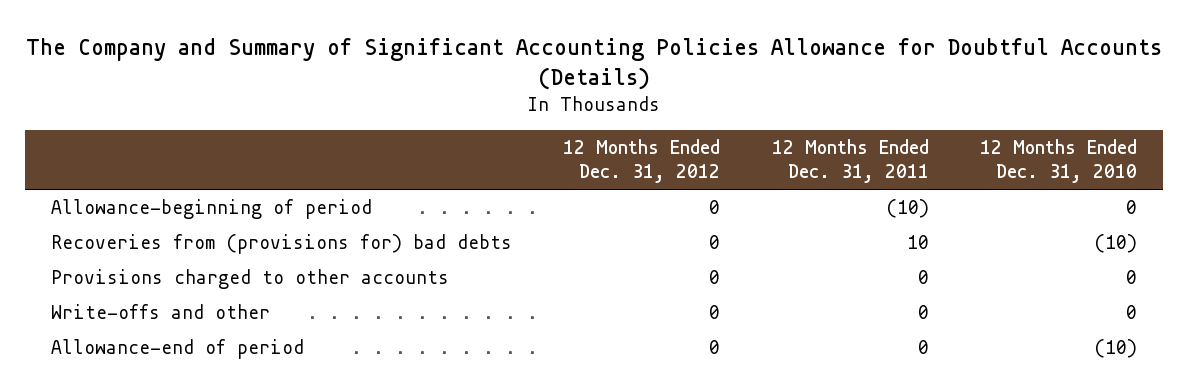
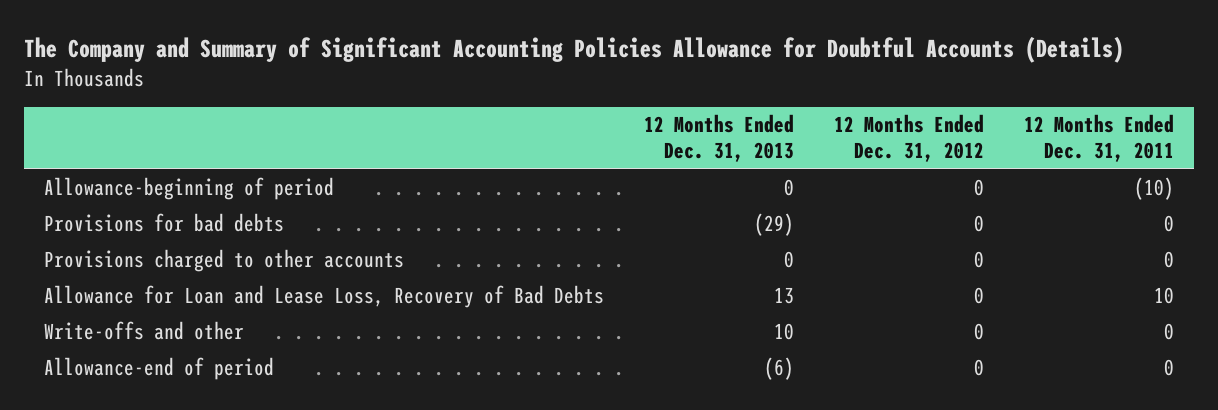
[980,138,1138,184] 12 Months Ended Dec. 31, 2010 -> none
none -> [643,114,794,163] 12 Months Ended Dec. 31, 2013
[51,233,513,254] Recoveries from (provisions for) bad debts -> [43,213,284,233] Provisions for bad debts
[906,234,929,249] 10 -> [1164,215,1175,233] 0
none -> [43,285,604,309] Allowance for Loan and Lease Loss, Recovery of Bad Debts

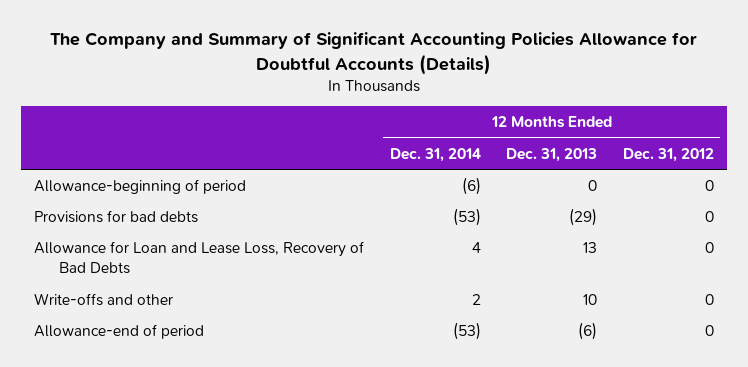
[1024,114,1175,163] 12 Months Ended Dec. 31, 2011 -> none
none -> [389,147,481,162] Dec. 31, 2014
[43,249,404,273] Provisions charged to other accounts -> none

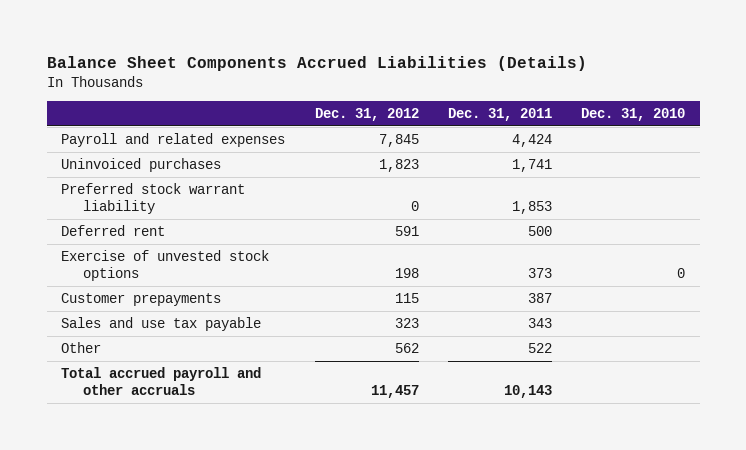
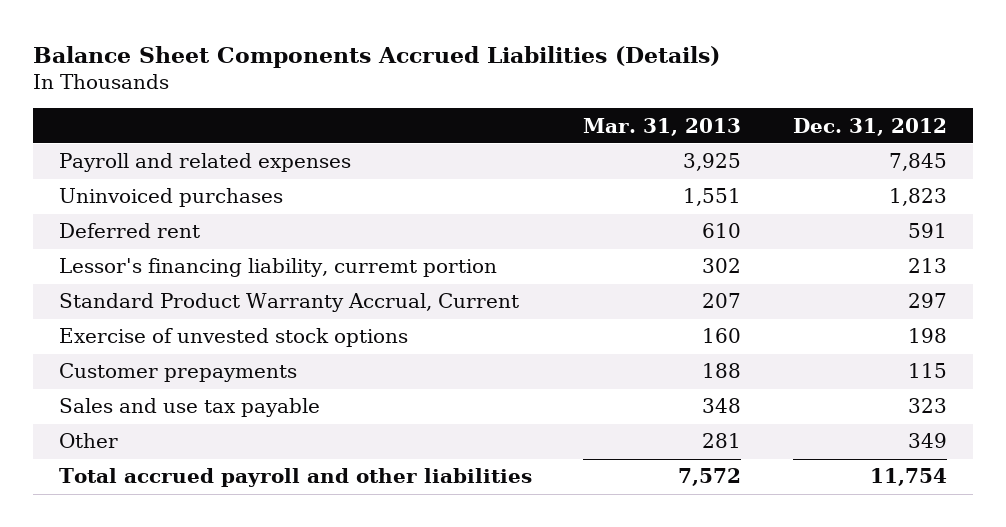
[447,107,552,121] Dec. 31, 2011 -> none
[581,107,686,121] Dec. 31, 2010 -> none
none -> [583,117,742,136] Mar. 31, 2013
[61,183,246,215] Preferred stock warrant liability -> none
none -> [58,258,497,278] Lessor's financing liability, curremt portion
none -> [58,293,519,313] Standard Product Warranty Accrual, Current
[394,343,419,354] 562 -> [908,433,948,449] 349
[61,367,262,396] Total accrued payroll and other accruals -> [58,468,532,488] Total accrued payroll and other liabilities
[370,385,419,399] 11,457 -> [870,468,948,487] 11,754

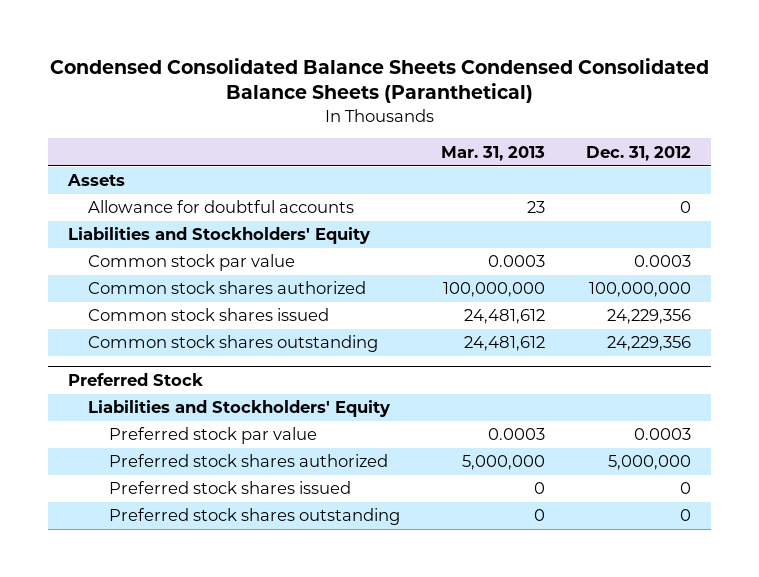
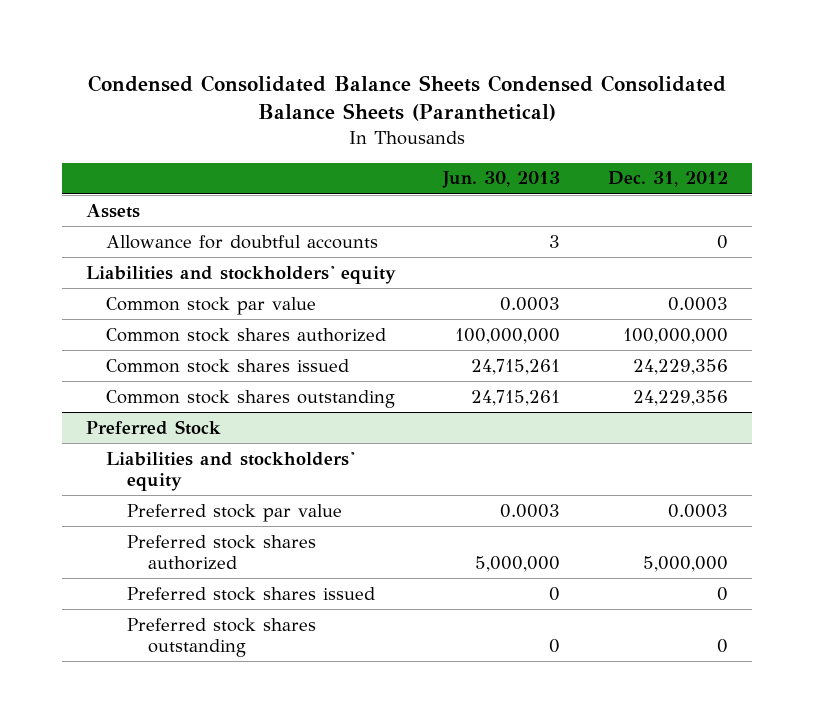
[440,145,545,161] Mar. 31, 2013 -> none
none -> [442,171,561,189] Jun. 30, 2013
[68,227,371,245] Liabilities and Stockholders' Equity -> [85,265,396,284] Liabilities and stockholders' equity
[88,400,391,418] Liabilities and Stockholders' Equity -> [106,451,356,492] Liabilities and stockholders' equity

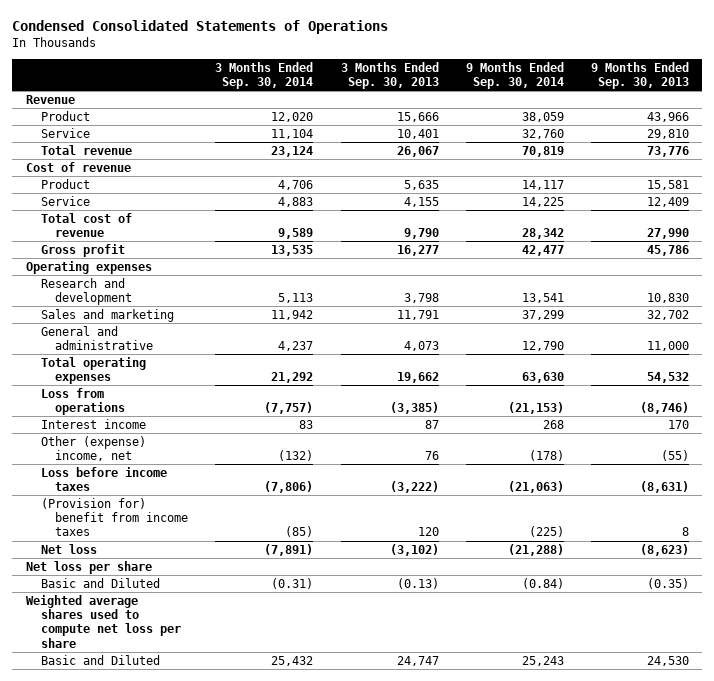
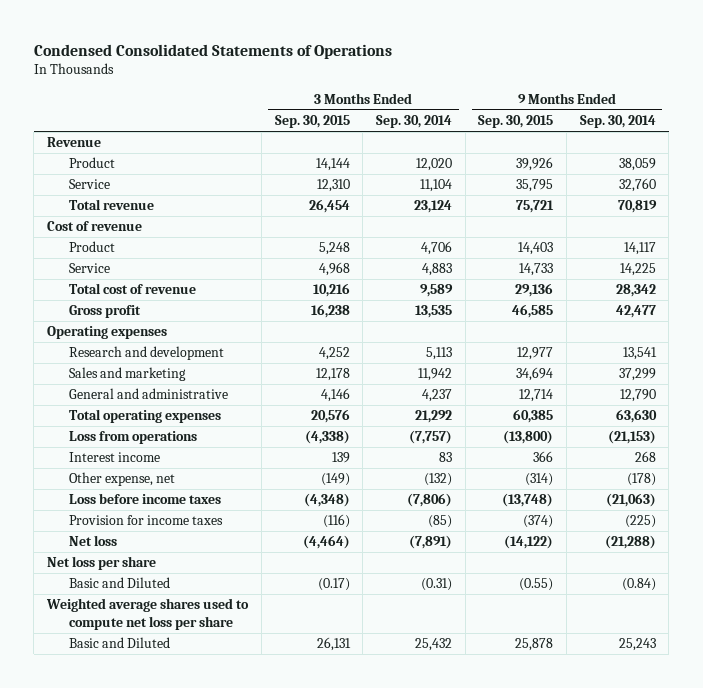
[340,62,439,90] 3 Months Ended Sep. 30, 2013 -> none
[590,62,689,90] 9 Months Ended Sep. 30, 2013 -> none
none -> [274,115,350,129] Sep. 30, 2015
none -> [478,115,554,129] Sep. 30, 2015
[40,435,146,462] Other (expense) income, net -> [69,472,176,487] Other expense, net
[40,497,189,537] (Provision for) benefit from income taxes -> [69,515,224,526] Provision for income taxes

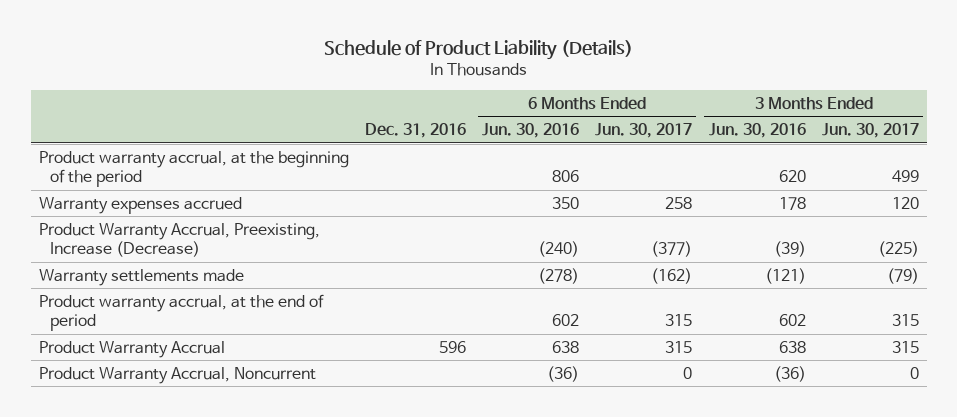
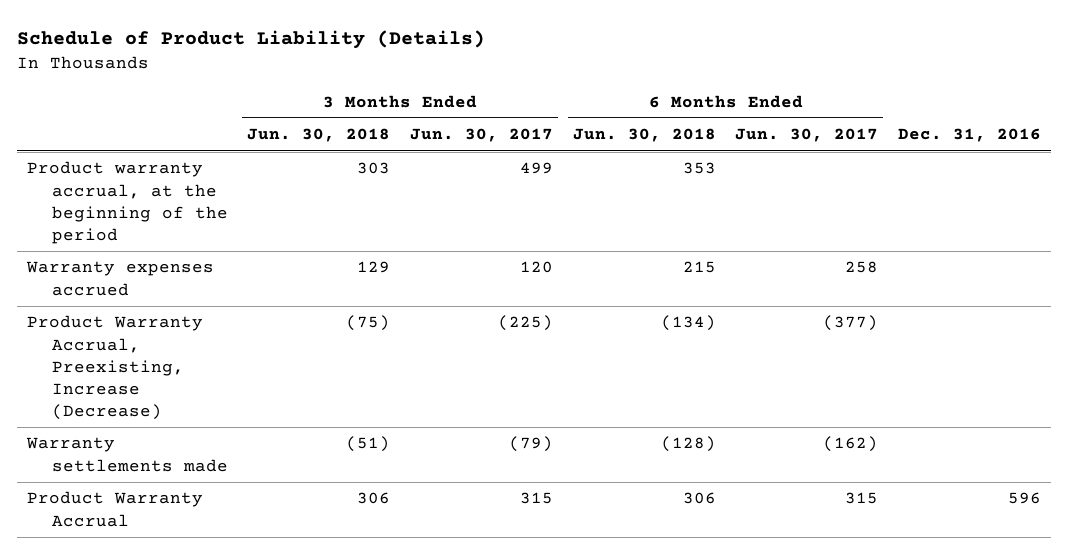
[482,122,580,138] Jun. 30, 2016 -> none
[708,122,806,138] Jun. 30, 2016 -> none
none -> [247,128,391,143] Jun. 30, 2018
none -> [572,128,716,143] Jun. 30, 2018
[38,293,324,332] Product warranty accrual, at the end of period -> none
[38,366,316,384] Product Warranty Accrual, Noncurrent -> none

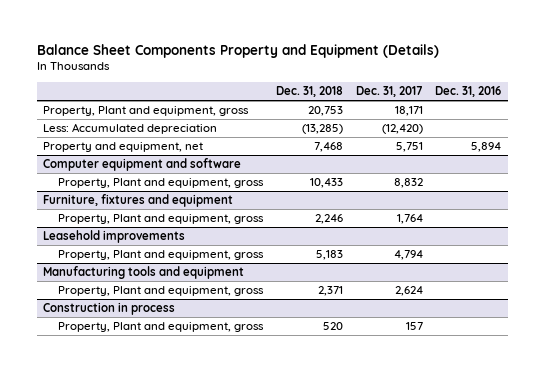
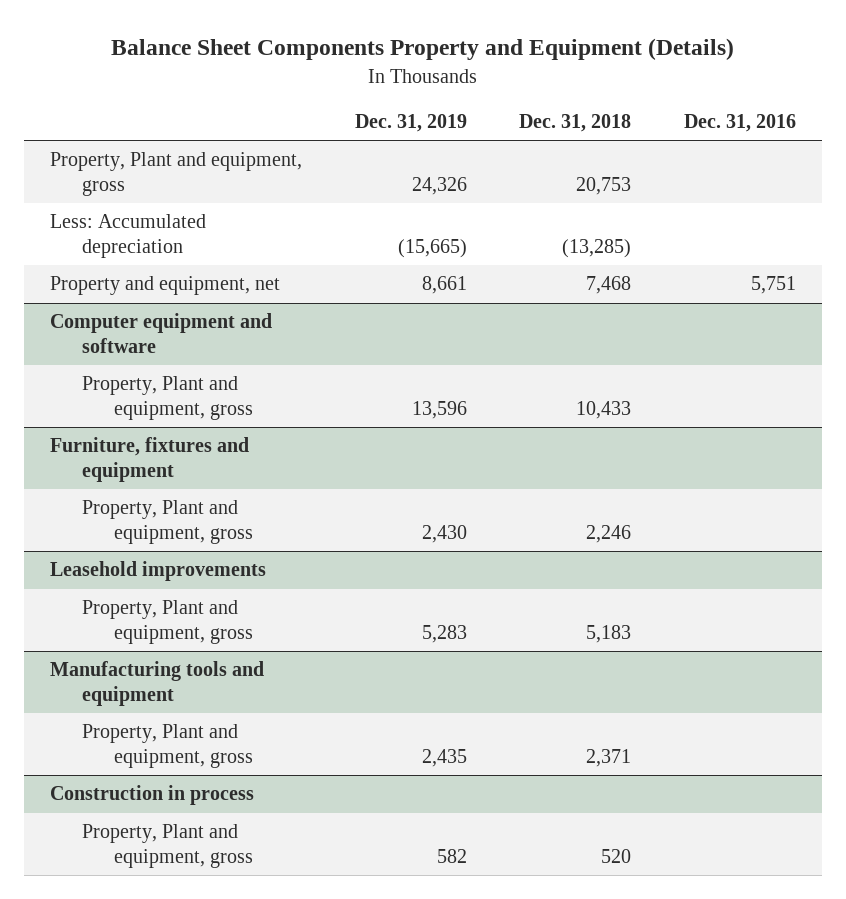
[355,86,423,98] Dec. 31, 2017 -> none
none -> [354,114,467,133] Dec. 31, 2019
[471,142,502,153] 5,894 -> [750,276,796,295] 5,751

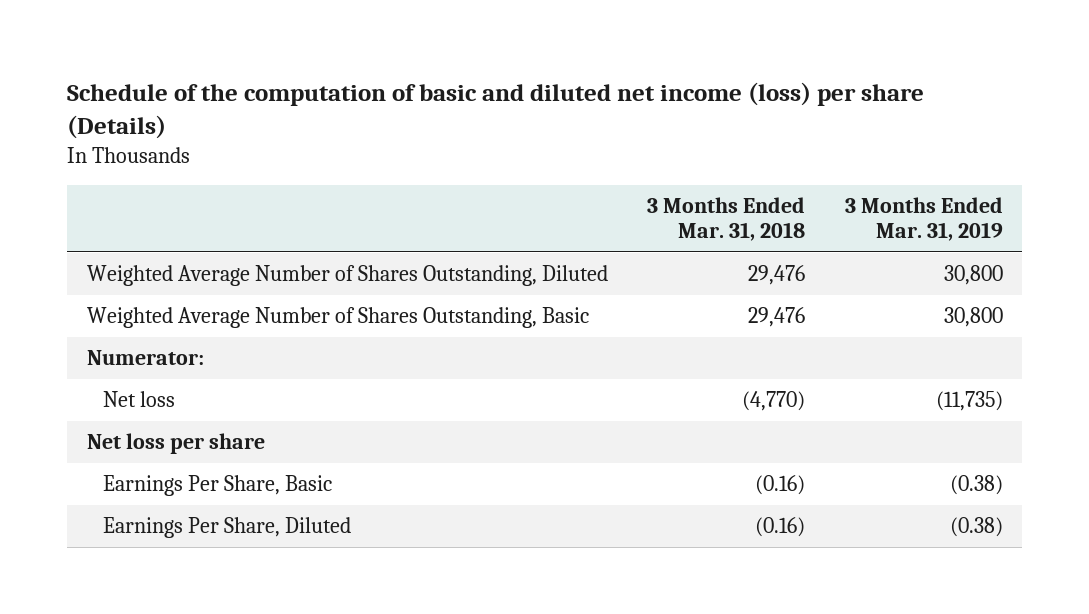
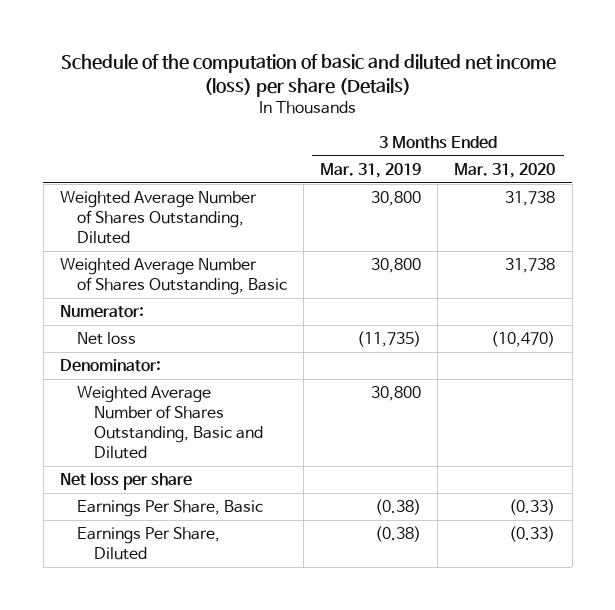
[647,196,806,242] 3 Months Ended Mar. 31, 2018 -> none
none -> [454,162,556,178] Mar. 31, 2020
none -> [60,359,162,373] Denominator:
none -> [76,386,263,460] Weighted Average Number of Shares Outstanding, Basic and Diluted

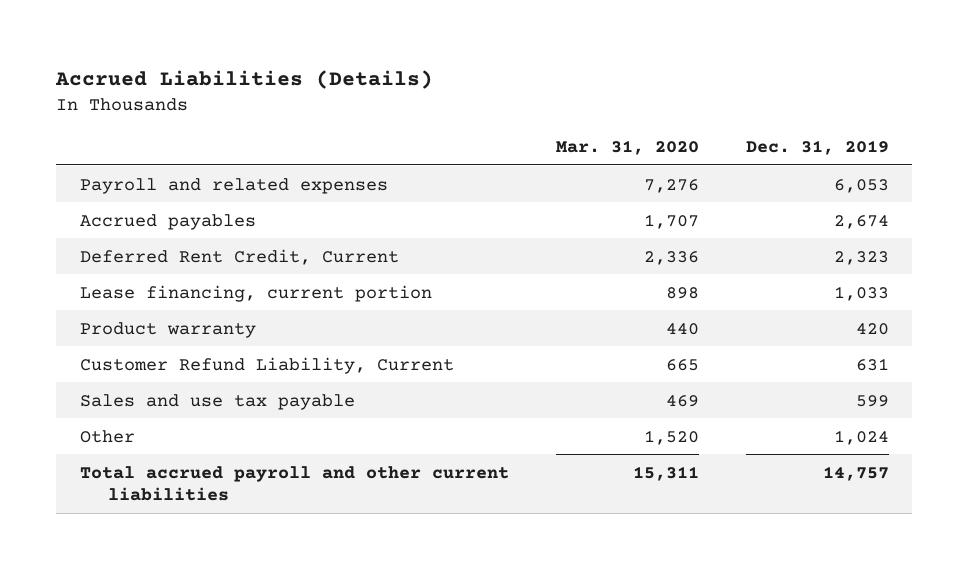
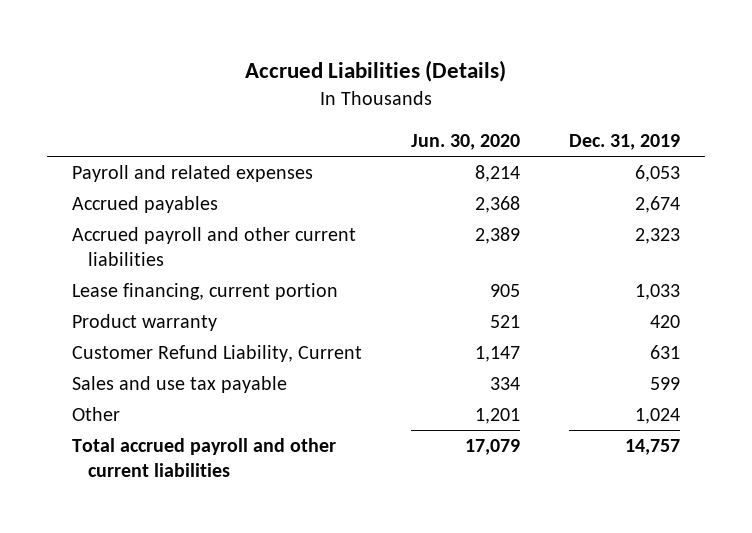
[555,139,699,155] Mar. 31, 2020 -> none
none -> [411,134,521,151] Jun. 30, 2020
[79,248,399,265] Deferred Rent Credit, Current -> [71,227,356,266] Accrued payroll and other current liabilities

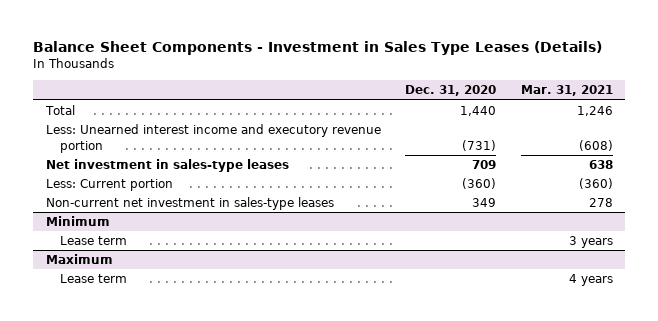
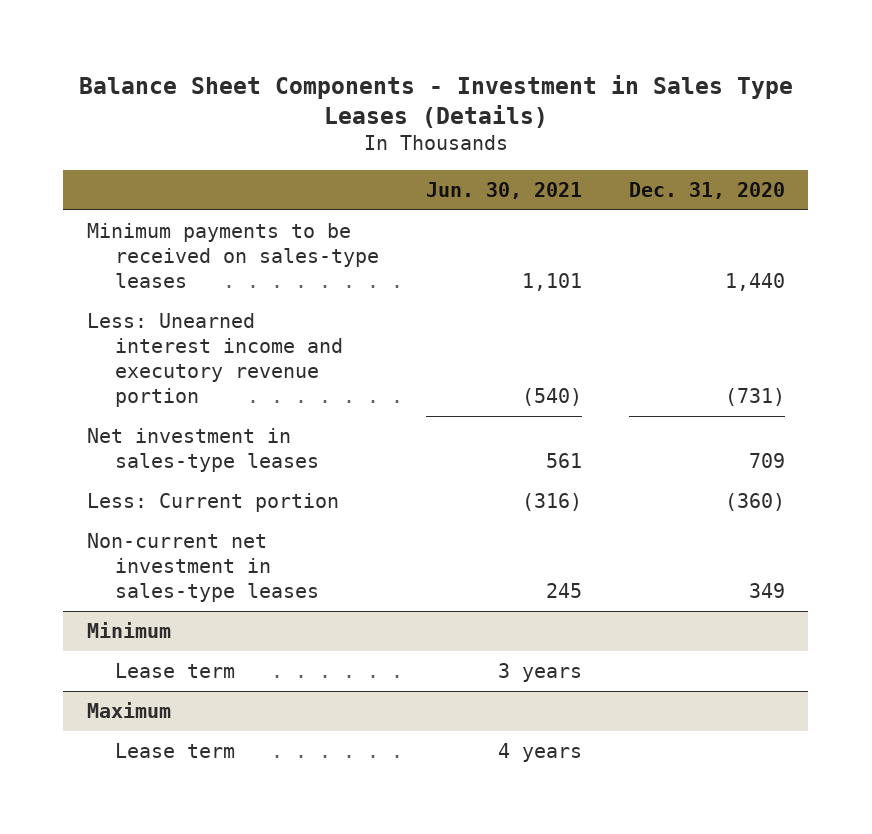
[520,85,613,97] Mar. 31, 2021 -> none
none -> [426,182,583,200] Jun. 30, 2021
[44,105,75,116] Total -> [86,223,380,289] Minimum payments to be received on sales-type leases

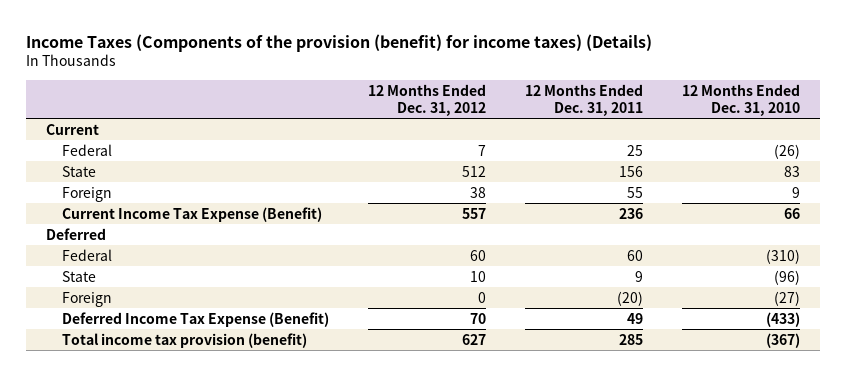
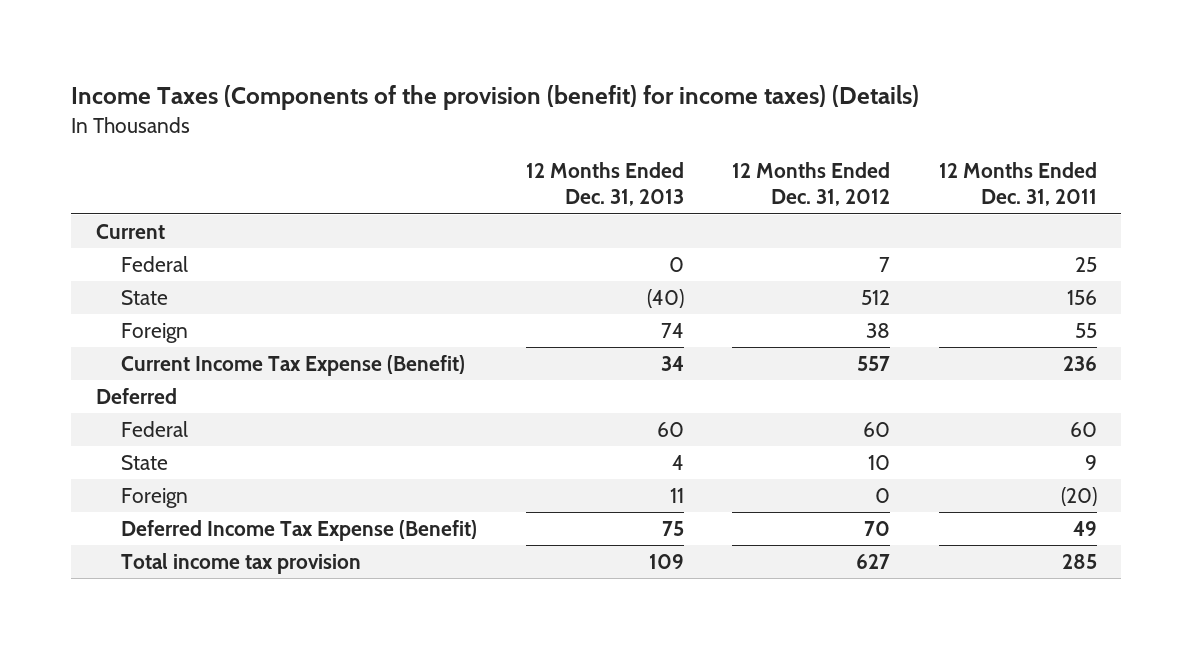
[682,83,801,116] 12 Months Ended Dec. 31, 2010 -> none
none -> [525,161,684,207] 12 Months Ended Dec. 31, 2013
[62,332,308,348] Total income tax provision (benefit) -> [121,553,362,575] Total income tax provision

